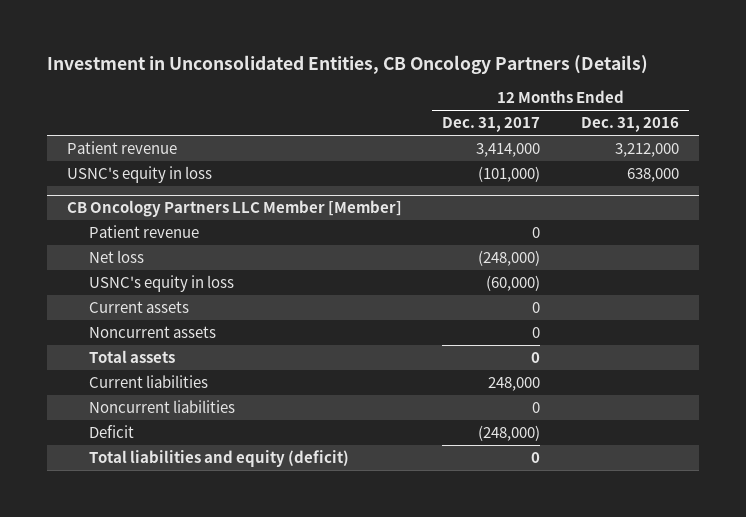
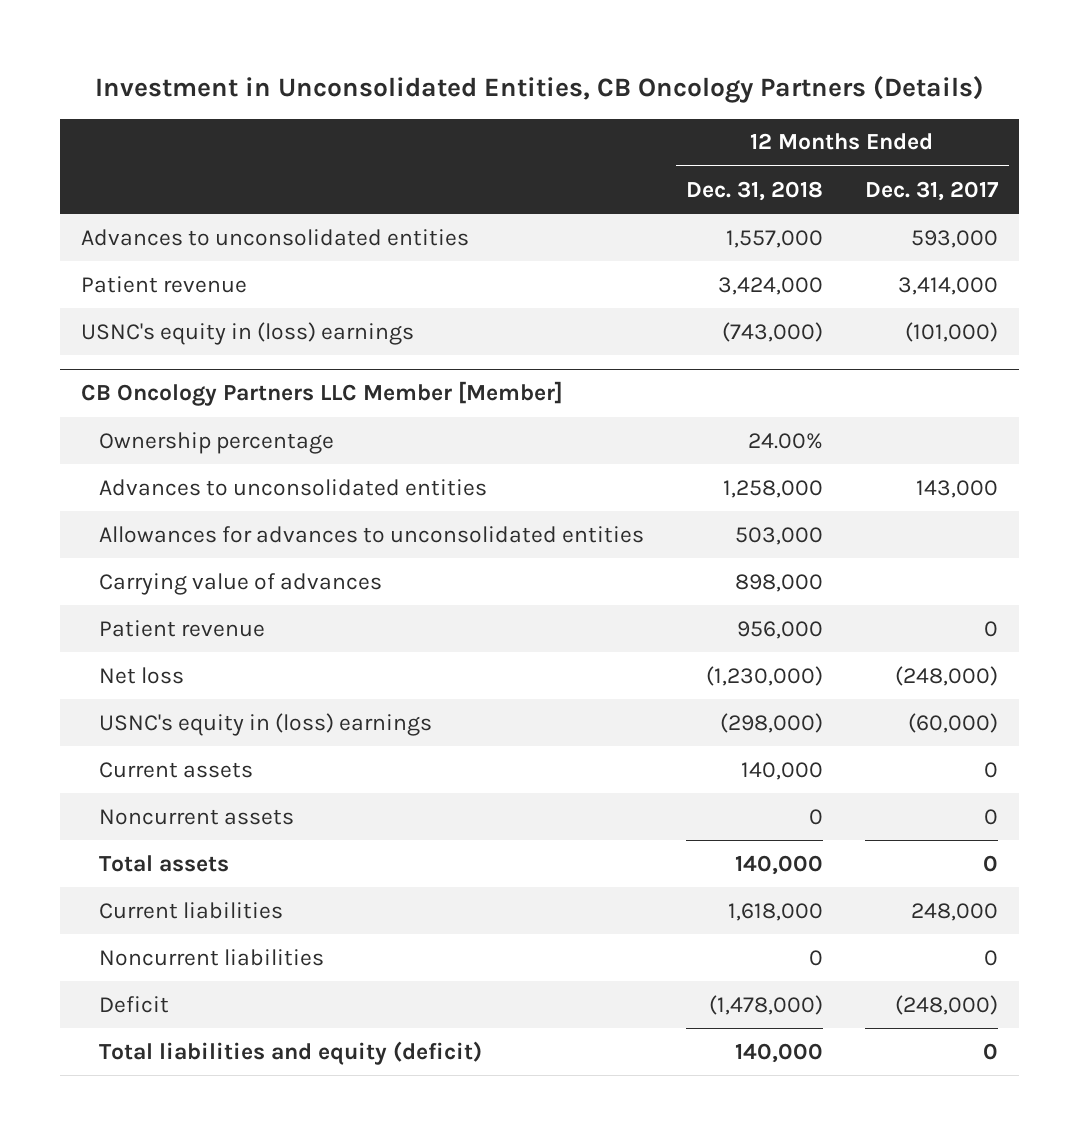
[580,117,679,133] Dec. 31, 2016 -> none
none -> [686,180,824,201] Dec. 31, 2018
none -> [81,228,470,246] Advances to unconsolidated entities
[66,166,212,184] USNC's equity in loss -> [81,321,415,345] USNC's equity in (loss) earnings
none -> [98,431,334,454] Ownership percentage
none -> [98,478,487,496] Advances to unconsolidated entities
none -> [98,525,644,543] Allowances for advances to unconsolidated entities
none -> [98,572,382,595] Carrying value of advances
[89,275,235,293] USNC's equity in loss -> [98,712,432,736] USNC's equity in (loss) earnings

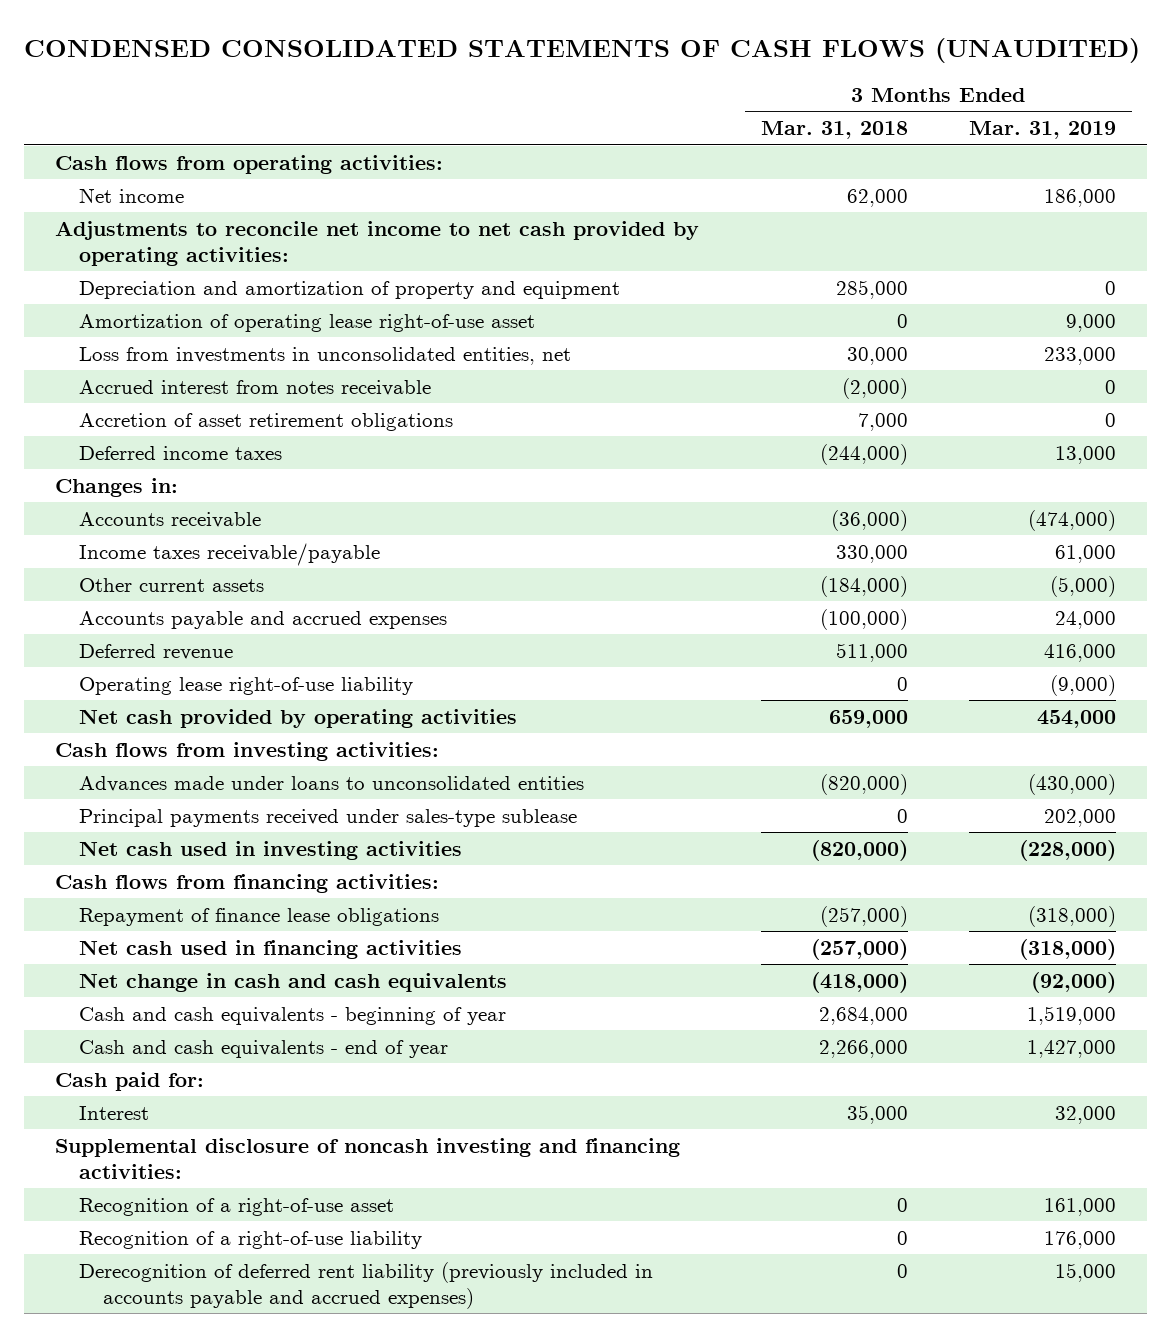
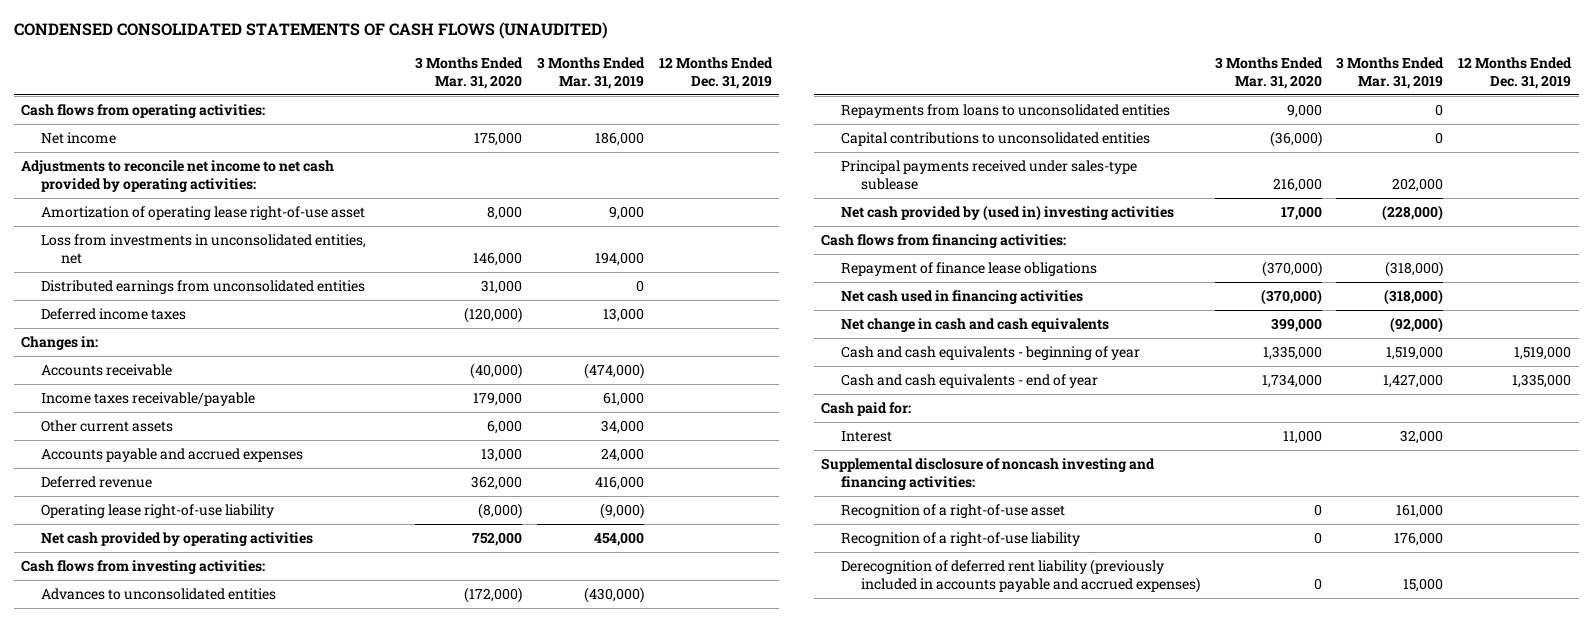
[760,121,908,140] Mar. 31, 2018 -> none
none -> [415,57,524,89] 3 Months Ended Mar. 31, 2020
none -> [658,57,773,89] 12 Months Ended Dec. 31, 2019
[79,280,621,299] Depreciation and amortization of property and equipment -> none
[79,379,432,396] Accrued interest from notes receivable -> none
[79,412,454,431] Accretion of asset retirement obligations -> none
[1044,346,1117,365] 233,000 -> [594,251,644,266] 194,000
none -> [41,279,366,294] Distributed earnings from unconsolidated entities
[1050,575,1117,597] (5,000) -> [600,419,644,434] 34,000
[79,775,585,792] Advances made under loans to unconsolidated entities -> [41,587,277,600] Advances to unconsolidated entities
none -> [840,103,1170,118] Repayments from loans to unconsolidated entities
none -> [840,131,1150,146] Capital contributions to unconsolidated entities
[79,840,463,860] Net cash used in investing activities -> [840,204,1174,221] Net cash provided by (used in) investing activities

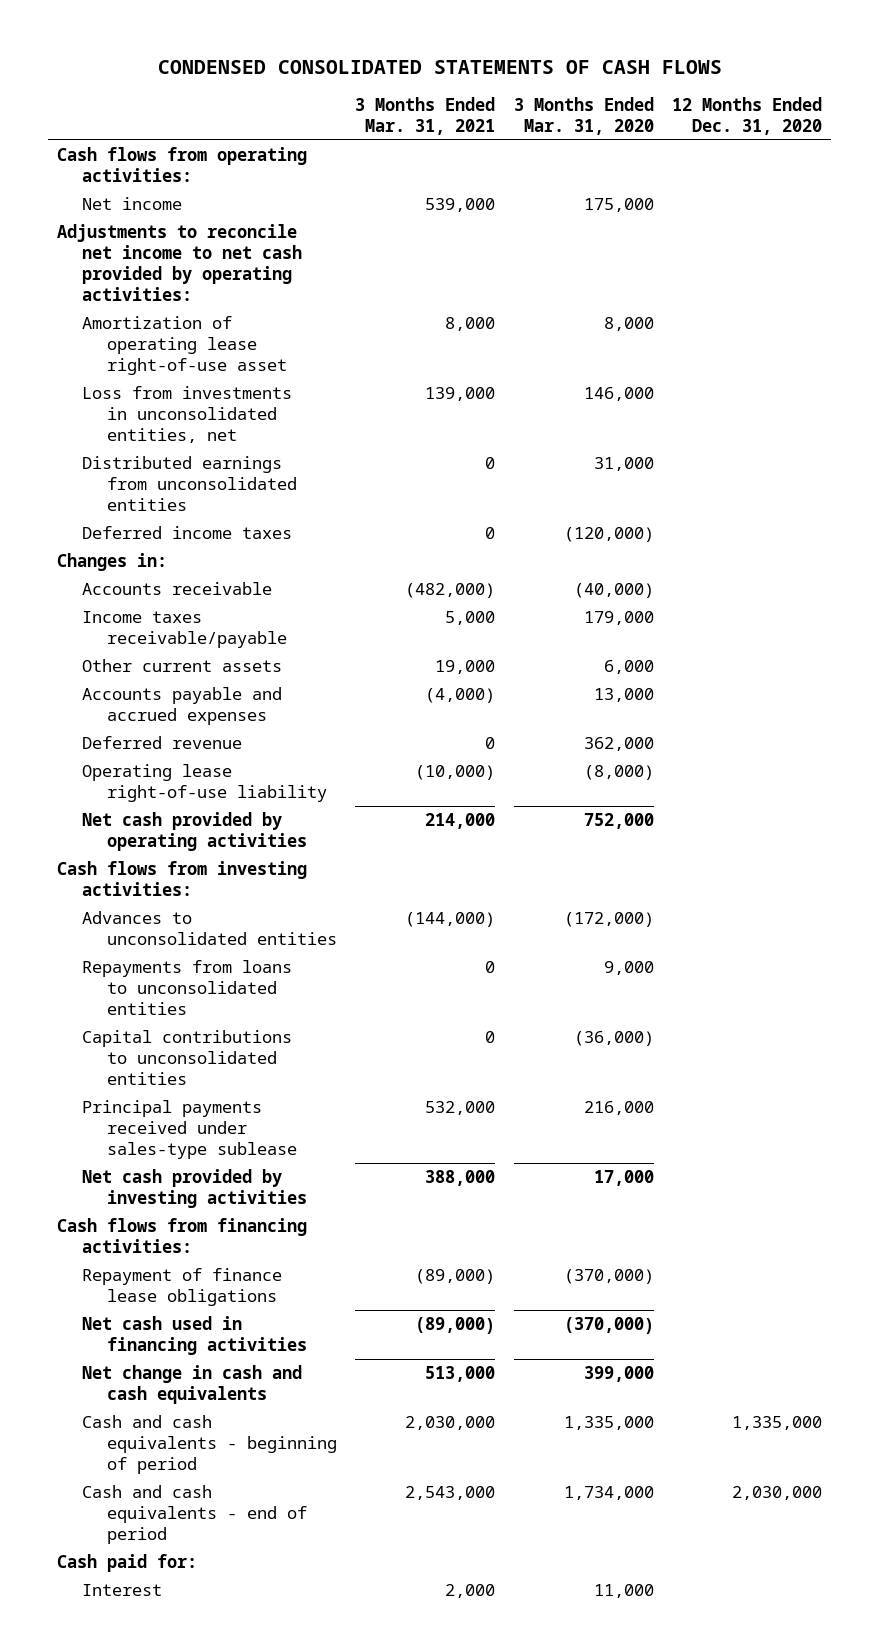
[14,22,609,40] CONDENSED CONSOLIDATED STATEMENTS OF CASH FLOWS (UNAUDITED) -> [157,59,722,74] CONDENSED CONSOLIDATED STATEMENTS OF CASH FLOWS
[536,57,645,89] 3 Months Ended Mar. 31, 2019 -> none
[658,57,773,89] 12 Months Ended Dec. 31, 2019 -> none
none -> [355,96,496,135] 3 Months Ended Mar. 31, 2021
none -> [672,96,823,135] 12 Months Ended Dec. 31, 2020
[840,204,1174,221] Net cash provided by (used in) investing activities -> [81,1168,307,1208] Net cash provided by investing activities
[840,345,1140,360] Cash and cash equivalents - beginning of year -> [81,1414,337,1474] Cash and cash equivalents - beginning of period
[840,373,1098,388] Cash and cash equivalents - end of year -> [81,1484,307,1544] Cash and cash equivalents - end of period
[820,457,1155,490] Supplemental disclosure of noncash investing and financing activities: -> none
[840,503,1065,518] Recognition of a right-of-use asset -> none
[840,531,1080,546] Recognition of a right-of-use liability -> none
[840,558,1200,593] Derecognition of deferred rent liability (previously included in accounts payable and accrued expenses) -> none

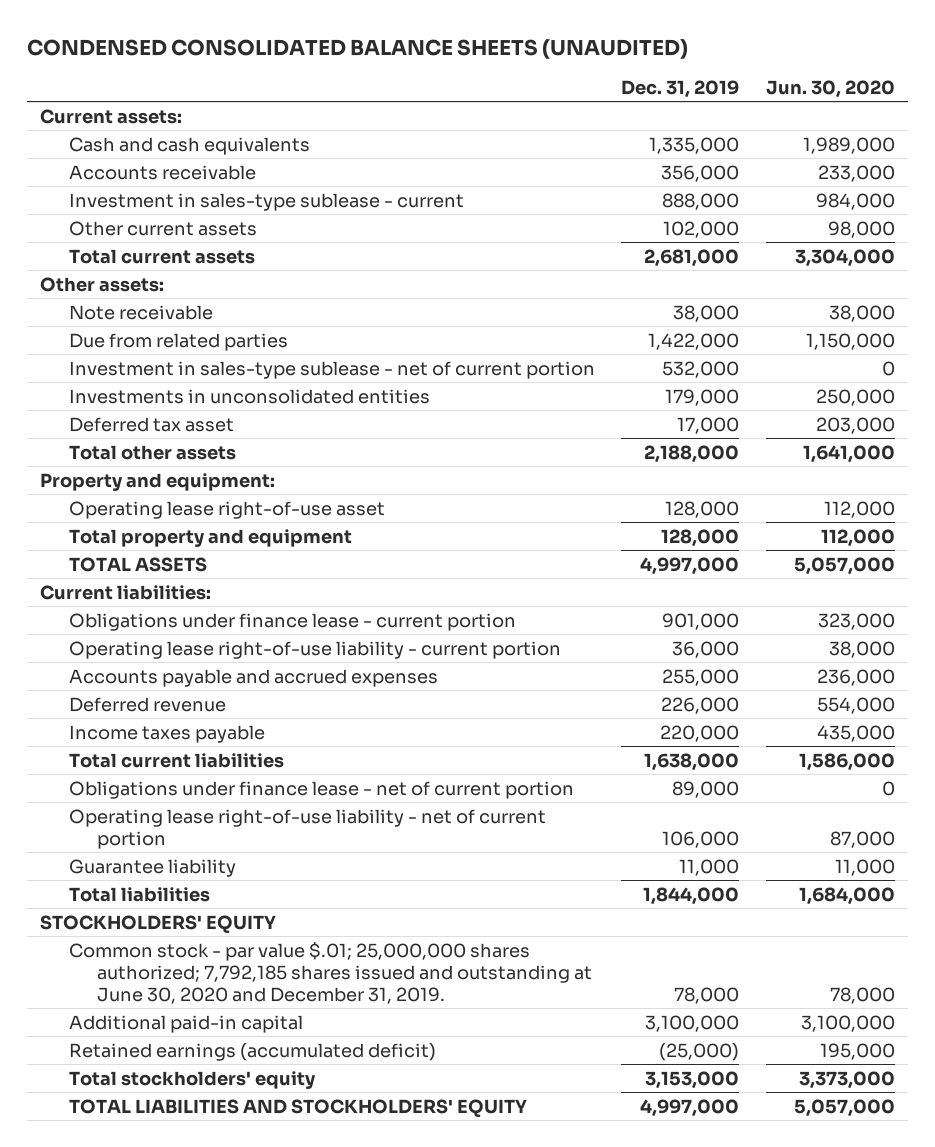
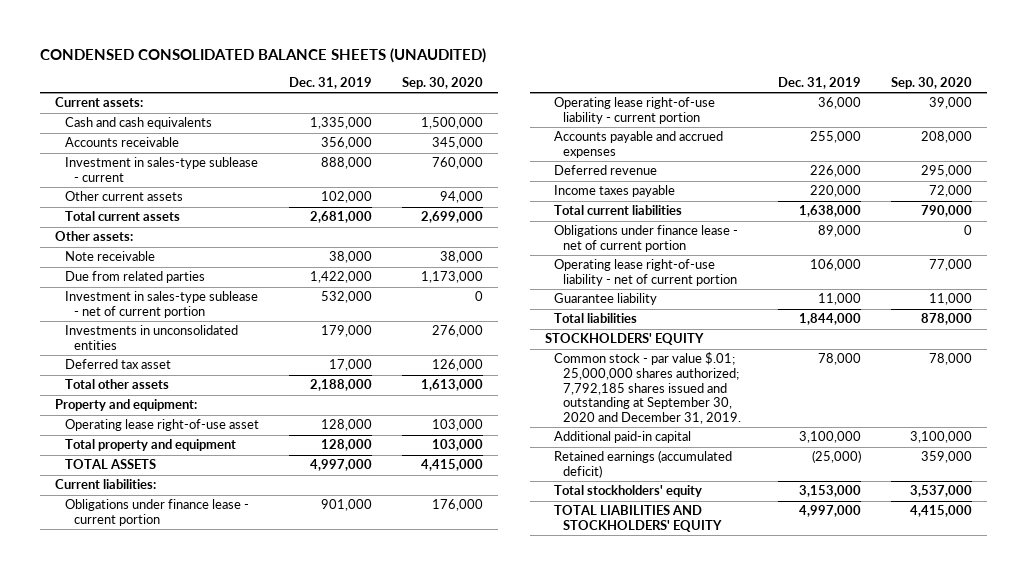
[765,79,895,98] Jun. 30, 2020 -> none
none -> [401,76,483,89] Sep. 30, 2020
[68,941,593,1004] Common stock - par value $.01; 25,000,000 shares authorized; 7,792,185 shares issued and outstanding at June 30, 2020 and December 31, 2019. -> [553,352,741,425] Common stock - par value $.01; 25,000,000 shares authorized; 7,792,185 shares issued and outstanding at September 30, 2020 and December 31, 2019.

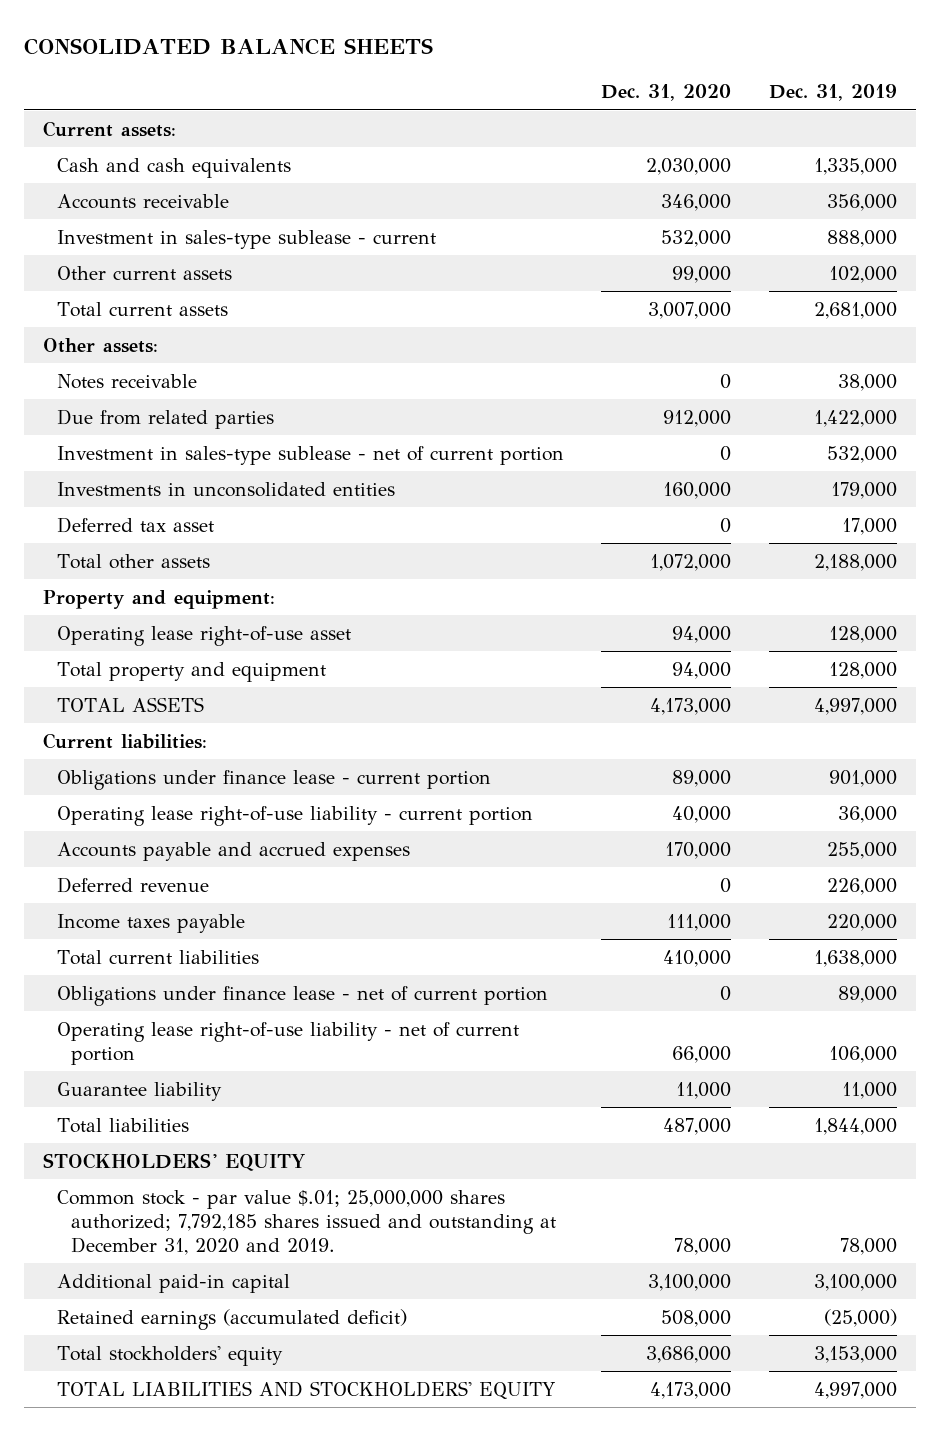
[40,47,487,63] CONDENSED CONSOLIDATED BALANCE SHEETS (UNAUDITED) -> [24,38,434,56] CONSOLIDATED BALANCE SHEETS
[401,76,483,89] Sep. 30, 2020 -> none
none -> [601,84,732,102] Dec. 31, 2020
[64,251,155,262] Note receivable -> [56,373,197,389] Notes receivable
[553,352,741,425] Common stock - par value $.01; 25,000,000 shares authorized; 7,792,185 shares issued and outstanding at September 30, 2020 and December 31, 2019. -> [56,1189,556,1255] Common stock - par value $.01; 25,000,000 shares authorized; 7,792,185 shares issued and outstanding at December 31, 2020 and 2019.

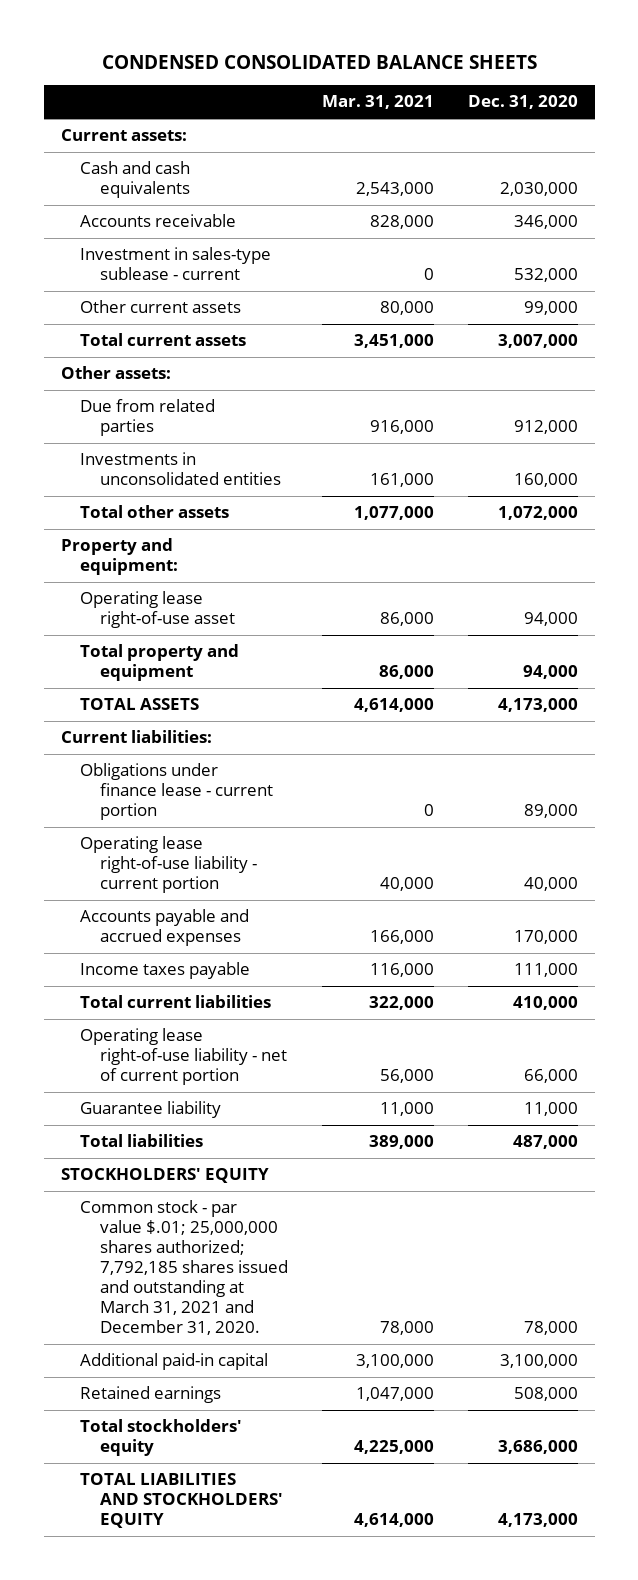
[24,38,434,56] CONSOLIDATED BALANCE SHEETS -> [102,54,538,69] CONDENSED CONSOLIDATED BALANCE SHEETS
[768,84,897,102] Dec. 31, 2019 -> none
none -> [321,95,434,110] Mar. 31, 2021
[56,373,197,389] Notes receivable -> none
[56,445,564,465] Investment in sales-type sublease - net of current portion -> none
[56,516,214,533] Deferred tax asset -> none
[56,876,209,893] Deferred revenue -> none
[56,985,548,1006] Obligations under finance lease - net of current portion -> none
[56,1189,556,1255] Common stock - par value $.01; 25,000,000 shares authorized; 7,792,185 shares issued and outstanding at December 31, 2020 and 2019. -> [80,1200,288,1335] Common stock - par value $.01; 25,000,000 shares authorized; 7,792,185 shares issued and outstanding at March 31, 2021 and December 31, 2020.
[56,1308,407,1330] Retained earnings (accumulated deficit) -> [80,1386,222,1404] Retained earnings

